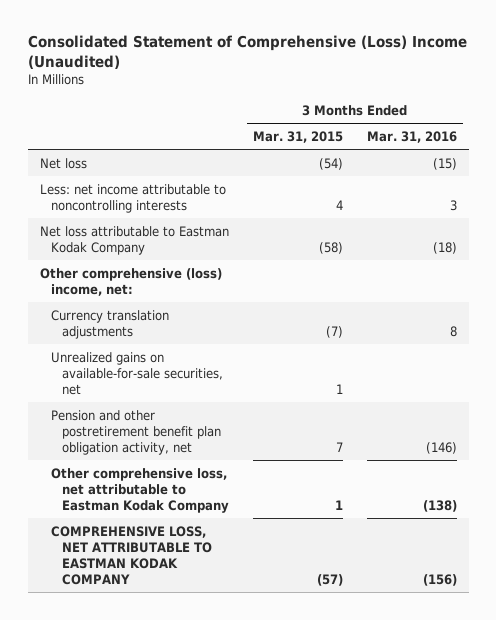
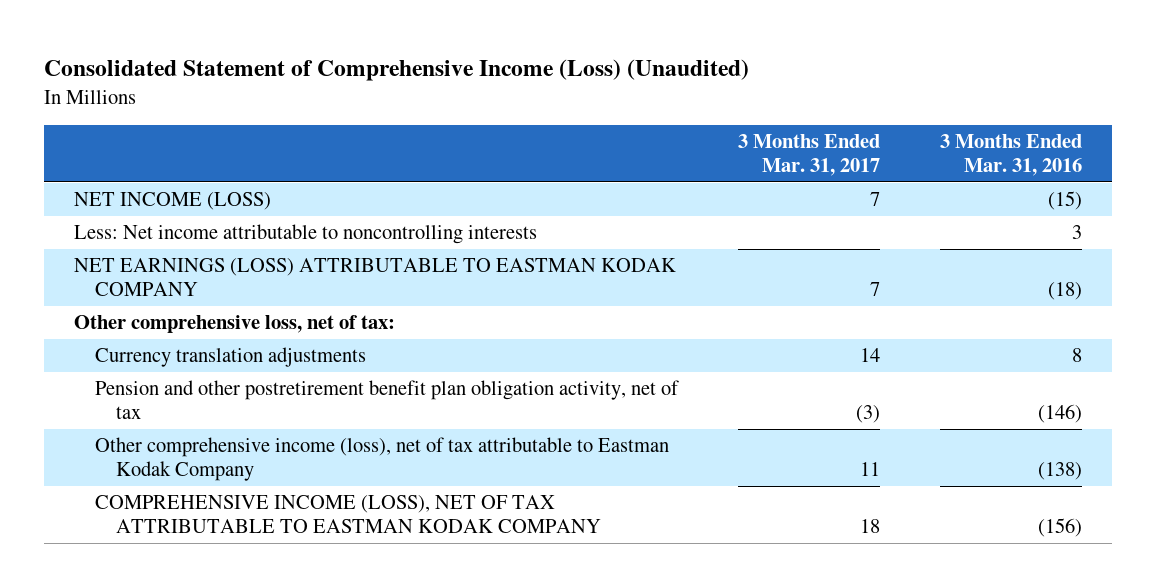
[27,35,467,70] Consolidated Statement of Comprehensive (Loss) Income (Unaudited) -> [44,59,750,82] Consolidated Statement of Comprehensive Income (Loss) (Unaudited)
[252,130,343,143] Mar. 31, 2015 -> none
none -> [737,133,880,176] 3 Months Ended Mar. 31, 2017
[39,157,87,169] Net loss -> [74,192,272,211] NET INCOME (LOSS)
[39,183,226,213] Less: net income attributable to noncontrolling interests -> [74,224,538,245] Less: Net income attributable to noncontrolling interests
[39,225,229,255] Net loss attributable to Eastman Kodak Company -> [74,258,677,297] NET EARNINGS (LOSS) ATTRIBUTABLE TO EASTMAN KODAK COMPANY
[39,267,222,296] Other comprehensive (loss) income, net: -> [74,315,396,334] Other comprehensive loss, net of tax:
[50,351,223,395] Unrealized gains on available-for-sale securities, net -> none
[50,409,221,455] Pension and other postretirement benefit plan obligation activity, net -> [94,380,679,420] Pension and other postretirement benefit plan obligation activity, net of tax
[50,467,229,513] Other comprehensive loss, net attributable to Eastman Kodak Company -> [94,437,669,482] Other comprehensive income (loss), net of tax attributable to Eastman Kodak Company
[50,525,212,586] COMPREHENSIVE LOSS, NET ATTRIBUTABLE TO EASTMAN KODAK COMPANY -> [94,495,601,534] COMPREHENSIVE INCOME (LOSS), NET OF TAX ATTRIBUTABLE TO EASTMAN KODAK COMPANY

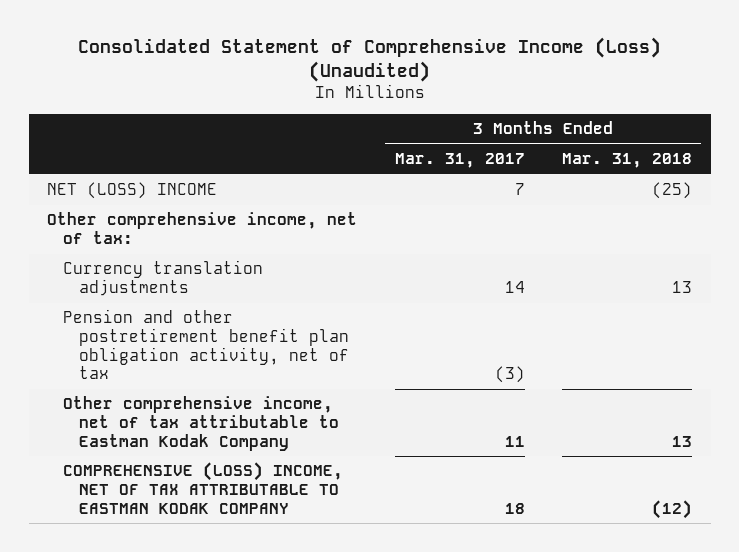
[939,133,1082,176] 3 Months Ended Mar. 31, 2016 -> none
none -> [561,153,692,169] Mar. 31, 2018
[74,192,272,211] NET INCOME (LOSS) -> none
[74,224,538,245] Less: Net income attributable to noncontrolling interests -> none
[74,258,677,297] NET EARNINGS (LOSS) ATTRIBUTABLE TO EASTMAN KODAK COMPANY -> [47,182,218,200] NET (LOSS) INCOME
[74,315,396,334] Other comprehensive loss, net of tax: -> [47,212,358,245] Other comprehensive income, net of tax:
[94,437,669,482] Other comprehensive income (loss), net of tax attributable to Eastman Kodak Company -> [63,396,340,451] Other comprehensive income, net of tax attributable to Eastman Kodak Company
[94,495,601,534] COMPREHENSIVE INCOME (LOSS), NET OF TAX ATTRIBUTABLE TO EASTMAN KODAK COMPANY -> [63,462,344,514] COMPREHENSIVE (LOSS) INCOME, NET OF TAX ATTRIBUTABLE TO EASTMAN KODAK COMPANY

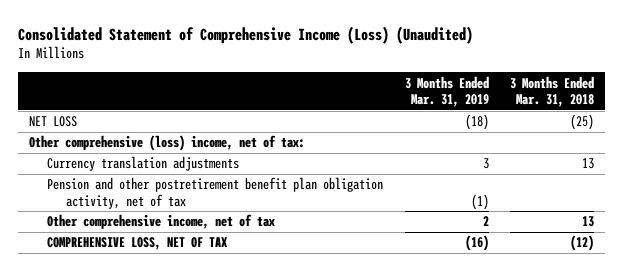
[394,153,525,169] Mar. 31, 2017 -> none
none -> [404,75,489,108] 3 Months Ended Mar. 31, 2019
[47,182,218,200] NET (LOSS) INCOME -> [28,116,77,128] NET LOSS
[47,212,358,245] Other comprehensive income, net of tax: -> [28,135,305,152] Other comprehensive (loss) income, net of tax:
[63,396,340,451] Other comprehensive income, net of tax attributable to Eastman Kodak Company -> [47,214,276,230] Other comprehensive income, net of tax
[63,462,344,514] COMPREHENSIVE (LOSS) INCOME, NET OF TAX ATTRIBUTABLE TO EASTMAN KODAK COMPANY -> [47,237,228,251] COMPREHENSIVE LOSS, NET OF TAX

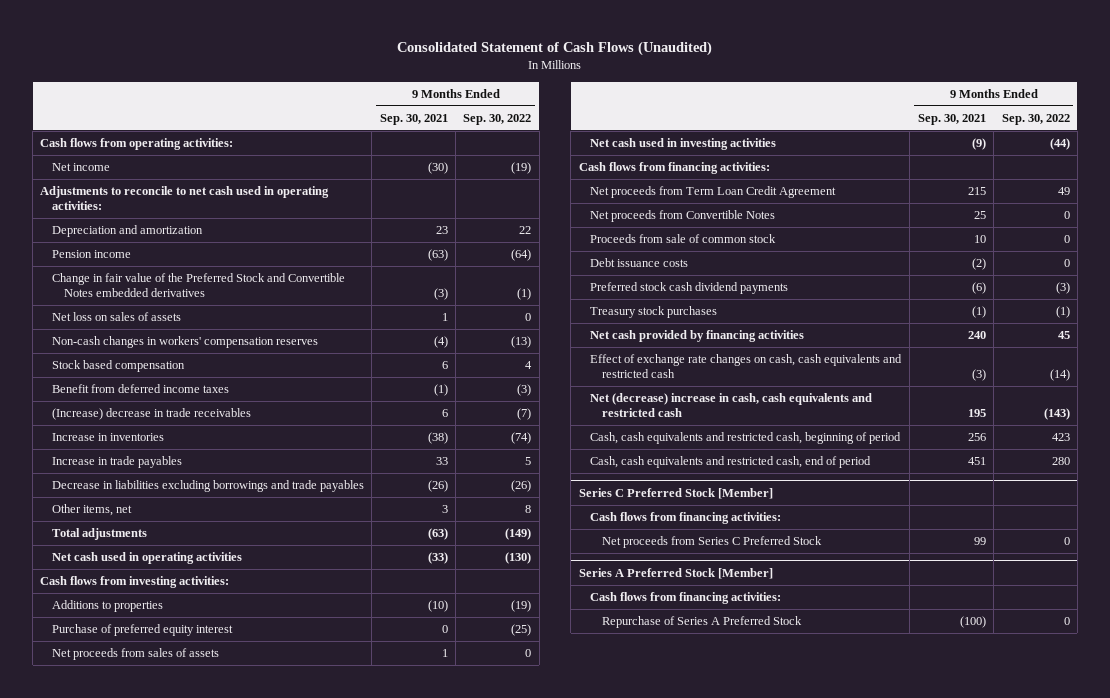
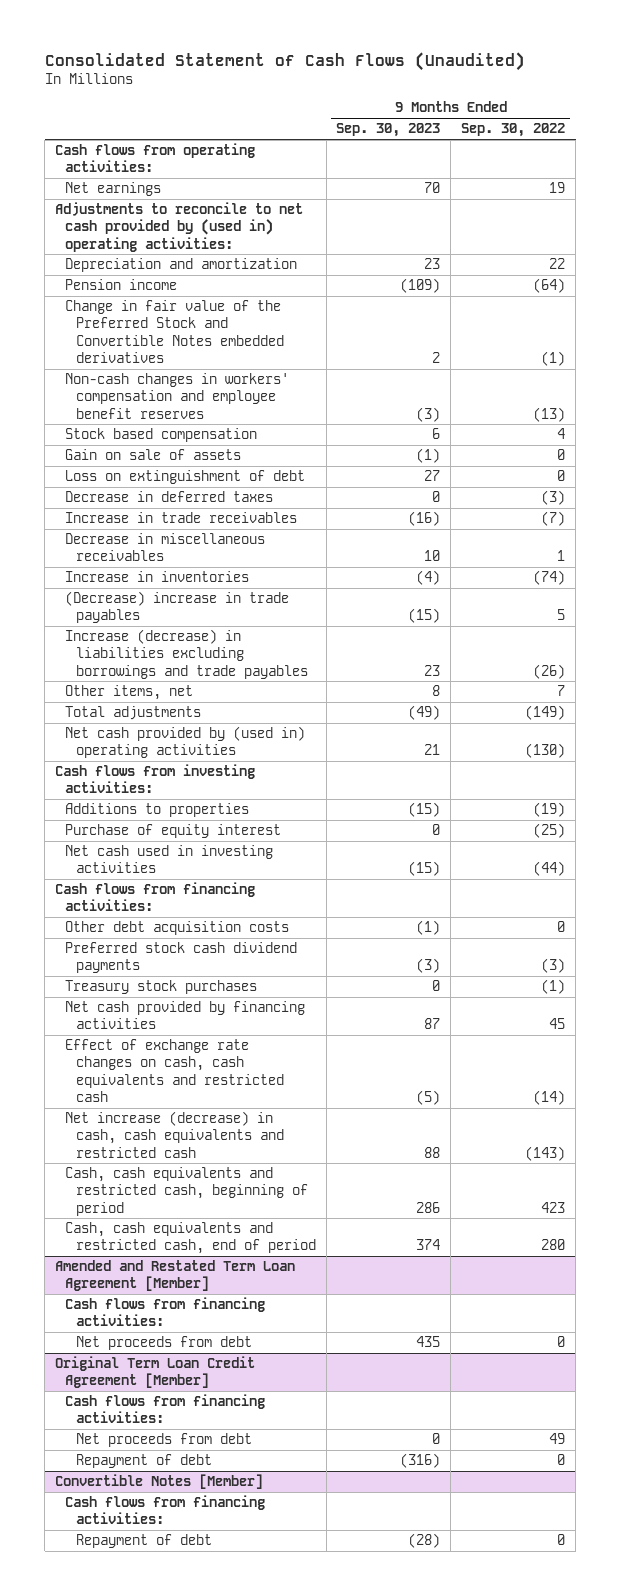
[379,113,448,125] Sep. 30, 2021 -> none
none -> [336,123,441,138] Sep. 30, 2023
[51,163,110,172] Net income -> [65,182,162,197] Net earnings
[511,162,532,175] (19) -> [549,182,566,194] 19
[40,186,330,211] Adjustments to reconcile to net cash used in operating activities: -> [55,202,304,252] Adjustments to reconcile to net cash provided by (used in) operating activities:
[51,312,181,322] Net loss on sales of assets -> none
[51,336,318,349] Non-cash changes in workers' compensation reserves -> [65,373,290,419] Non-cash changes in workers' compensation and employee benefit reserves
none -> [65,449,242,461] Gain on sale of assets
none -> [65,470,306,485] Loss on extinguishment of debt
[51,384,229,394] Benefit from deferred income taxes -> [65,491,274,503] Decrease in deferred taxes
[51,408,251,421] (Increase) decrease in trade receivables -> [65,512,298,524] Increase in trade receivables
none -> [65,533,266,562] Decrease in miscellaneous receivables
[51,456,182,469] Increase in trade payables -> [65,591,290,624] (Decrease) increase in trade payables
[51,480,364,493] Decrease in liabilities excluding borrowings and trade payables -> [65,629,308,679] Increase (decrease) in liabilities excluding borrowings and trade payables
[525,505,532,514] 8 -> [557,685,566,697] 7
[51,552,242,565] Net cash used in operating activities -> [65,726,306,759] Net cash provided by (used in) operating activities
[51,648,219,661] Net proceeds from sales of assets -> none
[51,624,233,637] Purchase of preferred equity interest -> [65,824,282,839] Purchase of equity interest
[590,186,837,199] Net proceeds from Term Loan Credit Agreement -> none
[590,210,776,223] Net proceeds from Convertible Notes -> none
[590,234,777,244] Proceeds from sale of common stock -> none
[590,258,689,268] Debt issuance costs -> none
none -> [65,921,290,936] Other debt acquisition costs
[590,393,873,418] Net (decrease) increase in cash, cash equivalents and restricted cash -> [65,1111,284,1158] Net increase (decrease) in cash, cash equivalents and restricted cash
[578,487,773,499] Series C Preferred Stock [Member] -> none
none -> [55,1260,296,1292] Amended and Restated Term Loan Agreement [Member]
[601,536,822,549] Net proceeds from Series C Preferred Stock -> none
[578,567,773,579] Series A Preferred Stock [Member] -> none
none -> [75,1336,252,1351] Net proceeds from debt
none -> [55,1356,256,1389] Original Term Loan Credit Agreement [Member]
[601,616,802,629] Repurchase of Series A Preferred Stock -> none
none -> [75,1433,252,1448] Net proceeds from debt
none -> [75,1454,212,1469] Repayment of debt
none -> [55,1474,264,1490] Convertible Notes [Member]
none -> [65,1495,266,1525] Cash flows from financing activities:
none -> [75,1534,212,1549] Repayment of debt

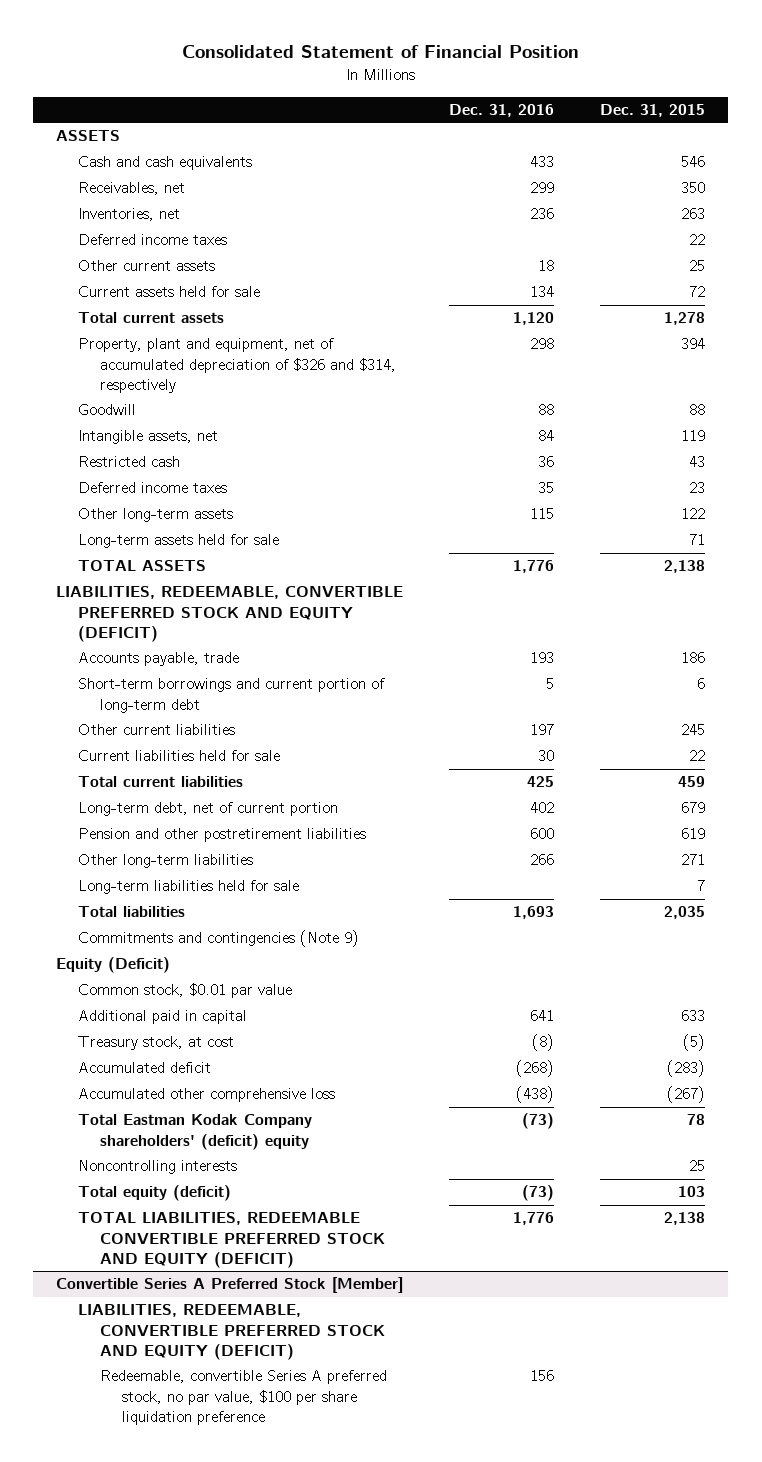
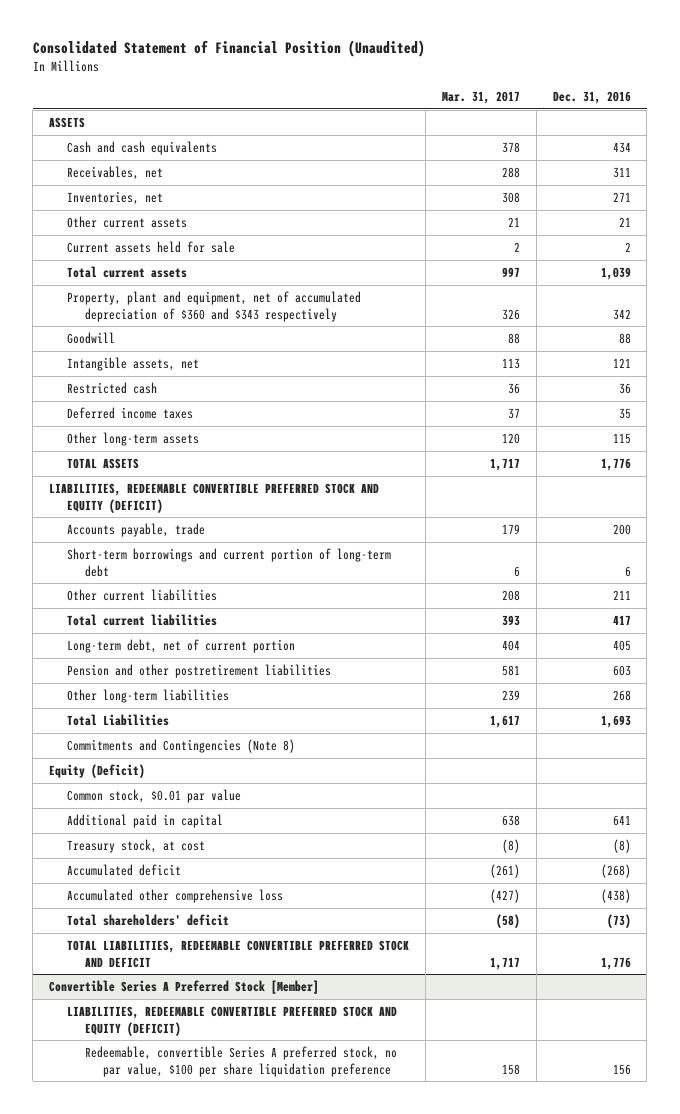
[181,45,579,59] Consolidated Statement of Financial Position -> [32,40,425,58] Consolidated Statement of Financial Position (Unaudited)
[600,103,706,117] Dec. 31, 2015 -> none
none -> [441,91,520,105] Mar. 31, 2017
[78,234,228,246] Deferred income taxes -> none
[530,156,555,168] 433 -> [612,141,631,153] 434
[530,182,555,194] 299 -> [612,166,631,178] 311
[530,208,555,220] 236 -> [612,191,631,202] 271
[538,260,555,272] 18 -> [618,216,631,227] 21
[530,286,555,298] 134 -> [624,241,631,252] 2
[513,312,555,326] 1,120 -> [600,266,631,280] 1,039
[78,338,396,393] Property, plant and equipment, net of accumulated depreciation of $326 and $314, respectively -> [67,290,362,322] Property, plant and equipment, net of accumulated depreciation of $360 and $343 respectively
[530,338,555,350] 298 -> [612,308,631,320] 342
[538,430,555,442] 84 -> [612,357,631,368] 121
[78,534,280,549] Long-term assets held for sale -> none
[78,750,281,762] Current liabilities held for sale -> none
[78,880,300,895] Long-term liabilities held for sale -> none
[56,586,404,642] LIABILITIES, REDEEMABLE, CONVERTIBLE PREFERRED STOCK AND EQUITY (DEFICIT) -> [49,482,380,513] LIABILITIES, REDEEMABLE CONVERTIBLE PREFERRED STOCK AND EQUITY (DEFICIT)
[530,652,555,664] 193 -> [612,523,631,535] 200
[546,678,555,690] 5 -> [624,565,631,577] 6
[530,724,555,736] 197 -> [612,589,631,600] 211
[527,776,555,788] 425 -> [612,614,631,625] 417
[530,802,555,814] 402 -> [612,639,631,651] 405
[530,828,555,840] 600 -> [612,664,631,676] 603
[530,854,555,866] 266 -> [612,689,631,701] 268
[78,906,186,918] Total liabilities -> [67,713,170,726] Total Liabilities
[78,930,360,948] Commitments and contingencies (Note 9) -> [67,738,296,753] Commitments and Contingencies (Note 8)
[78,1160,238,1175] Noncontrolling interests -> none
[78,1185,232,1202] Total equity (deficit) -> none
[78,1114,313,1150] Total Eastman Kodak Company shareholders' (deficit) equity -> [67,913,230,926] Total shareholders' deficit
[78,1212,385,1268] TOTAL LIABILITIES, REDEEMABLE CONVERTIBLE PREFERRED STOCK AND EQUITY (DEFICIT) -> [67,939,410,968] TOTAL LIABILITIES, REDEEMABLE CONVERTIBLE PREFERRED STOCK AND DEFICIT
[78,1304,385,1360] LIABILITIES, REDEEMABLE, CONVERTIBLE PREFERRED STOCK AND EQUITY (DEFICIT) -> [67,1005,398,1036] LIABILITIES, REDEEMABLE CONVERTIBLE PREFERRED STOCK AND EQUITY (DEFICIT)

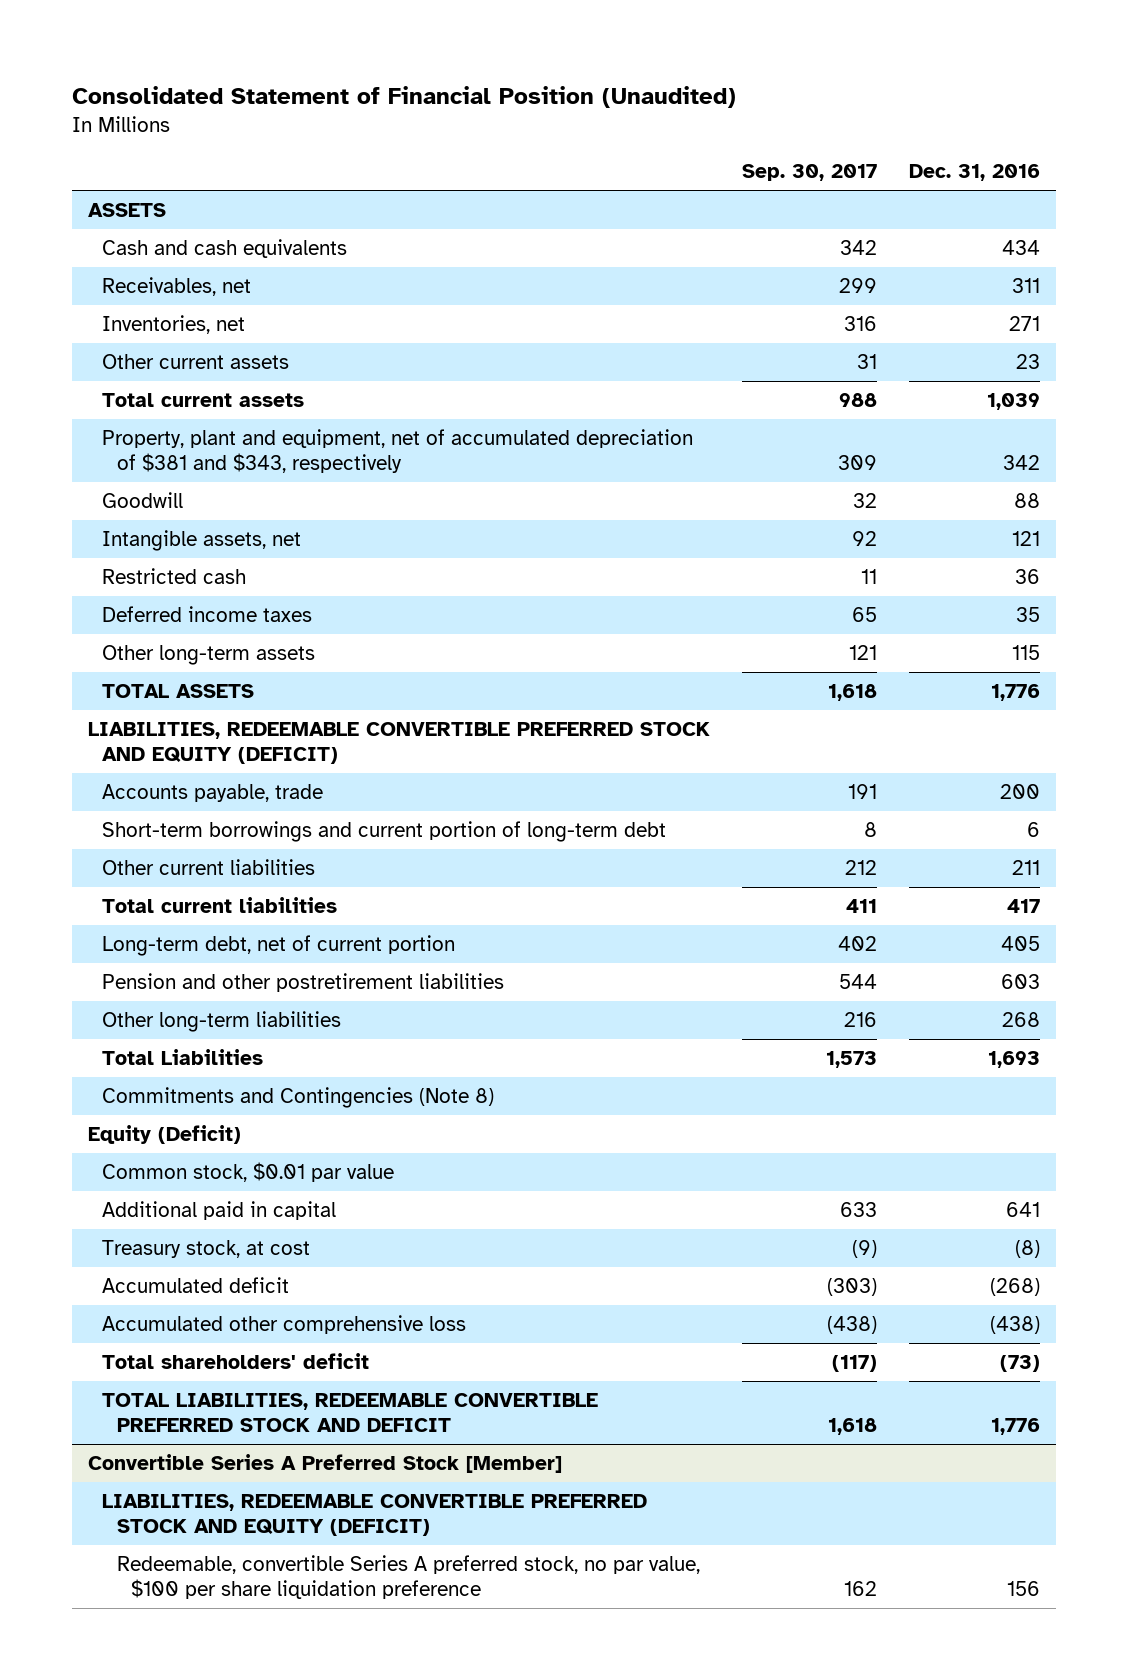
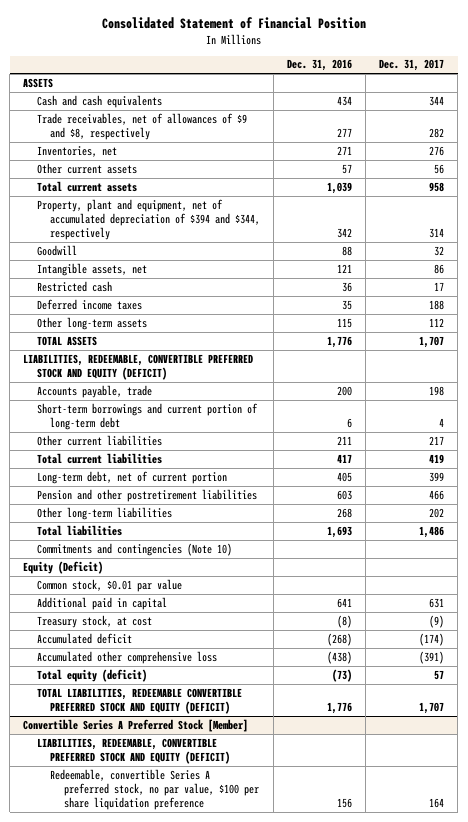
[71,85,736,108] Consolidated Statement of Financial Position (Unaudited) -> [101,17,366,30] Consolidated Statement of Financial Position
[741,164,877,182] Sep. 30, 2017 -> none
none -> [379,59,445,72] Dec. 31, 2017
[102,277,252,297] Receivables, net -> none
none -> [36,112,247,140] Trade receivables, net of allowances of $9 and $8, respectively
[1015,354,1040,370] 23 -> [342,163,353,174] 57
[102,429,694,473] Property, plant and equipment, net of accumulated depreciation of $381 and $343, respectively -> [36,198,261,241] Property, plant and equipment, net of accumulated depreciation of $394 and $344, respectively
[87,722,710,764] LIABILITIES, REDEEMABLE CONVERTIBLE PREFERRED STOCK AND EQUITY (DEFICIT) -> [23,353,254,380] LIABILITIES, REDEEMABLE, CONVERTIBLE PREFERRED STOCK AND EQUITY (DEFICIT)
[102,1049,264,1066] Total Liabilities -> [36,524,122,536] Total liabilities
[102,1087,495,1109] Commitments and Contingencies (Note 8) -> [36,542,232,556] Commitments and contingencies (Note 10)
[102,1353,370,1370] Total shareholders' deficit -> [36,668,147,682] Total equity (deficit)
[102,1393,599,1432] TOTAL LIABILITIES, REDEEMABLE CONVERTIBLE PREFERRED STOCK AND DEFICIT -> [36,687,242,714] TOTAL LIABILITIES, REDEEMABLE CONVERTIBLE PREFERRED STOCK AND EQUITY (DEFICIT)
[102,1494,648,1536] LIABILITIES, REDEEMABLE CONVERTIBLE PREFERRED STOCK AND EQUITY (DEFICIT) -> [36,737,231,764] LIABILITIES, REDEEMABLE, CONVERTIBLE PREFERRED STOCK AND EQUITY (DEFICIT)

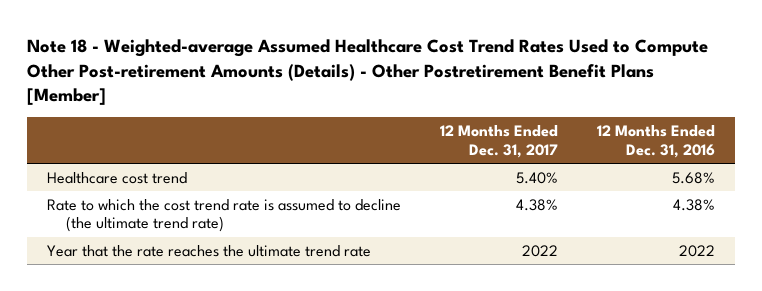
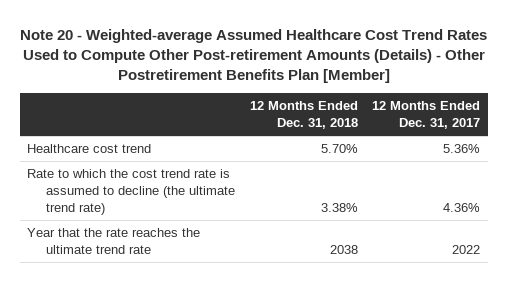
[27,38,709,106] Note 18 - Weighted-average Assumed Healthcare Cost Trend Rates Used to Compute Other Post-retirement Amounts (Details) - Other Postretirement Benefit Plans [Member] -> [19,29,487,84] Note 20 - Weighted-average Assumed Healthcare Cost Trend Rates Used to Compute Other Post-retirement Amounts (Details) - Other Postretirement Benefits Plan [Member]
[597,125,716,158] 12 Months Ended Dec. 31, 2016 -> none
none -> [249,101,358,130] 12 Months Ended Dec. 31, 2018
[516,171,559,184] 5.40% -> [443,144,481,154] 5.36%
[516,198,559,211] 4.38% -> [443,202,481,212] 4.36%

